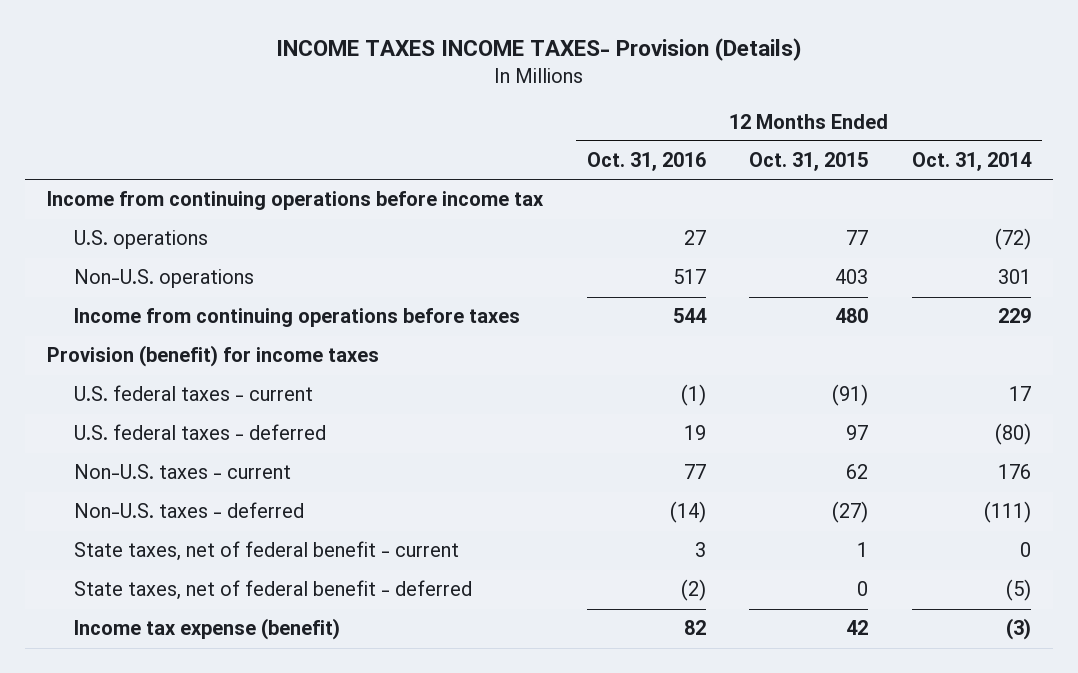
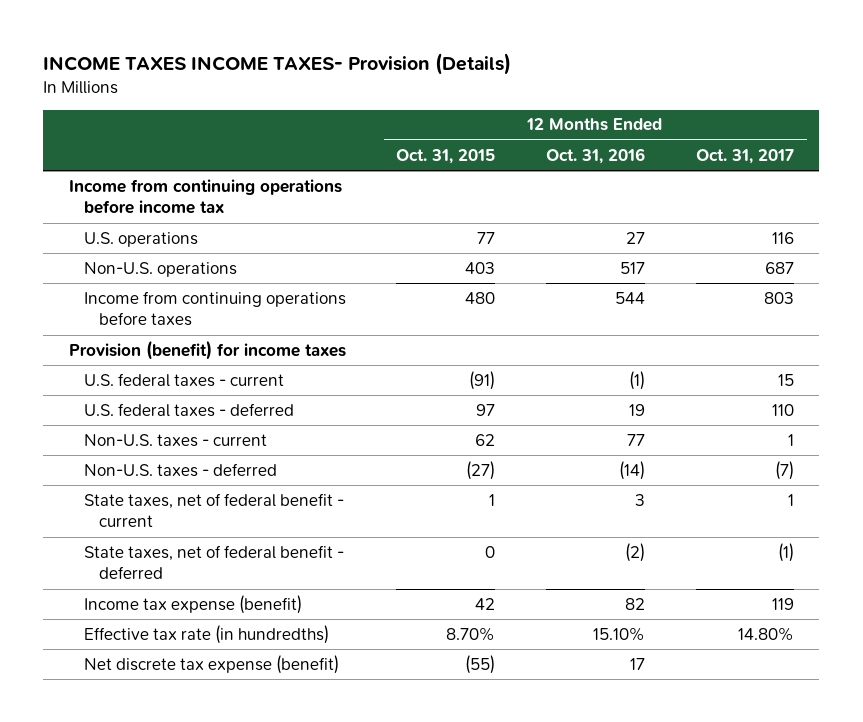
[912,152,1033,172] Oct. 31, 2014 -> none
none -> [695,148,794,164] Oct. 31, 2017
none -> [83,624,329,644] Effective tax rate (in hundredths)
none -> [83,654,339,674] Net discrete tax expense (benefit)

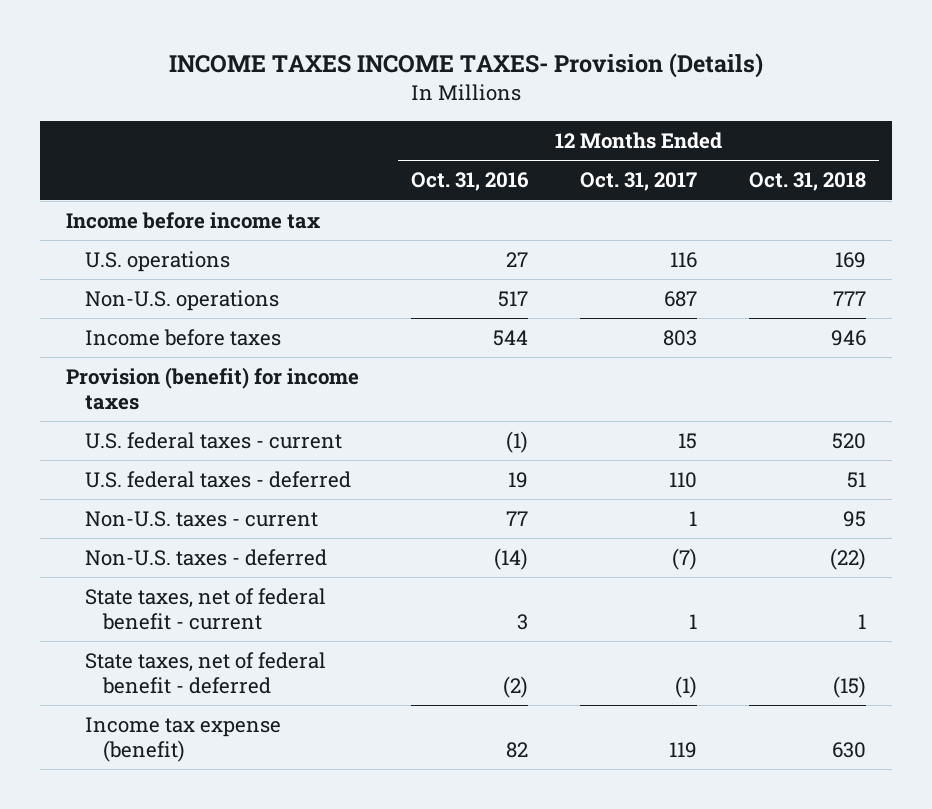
[396,148,496,164] Oct. 31, 2015 -> none
none -> [749,172,867,192] Oct. 31, 2018
[68,178,342,215] Income from continuing operations before income tax -> [66,212,321,230] Income before income tax
[83,290,346,327] Income from continuing operations before taxes -> [84,329,281,347] Income before taxes
[83,624,329,644] Effective tax rate (in hundredths) -> none
[83,654,339,674] Net discrete tax expense (benefit) -> none

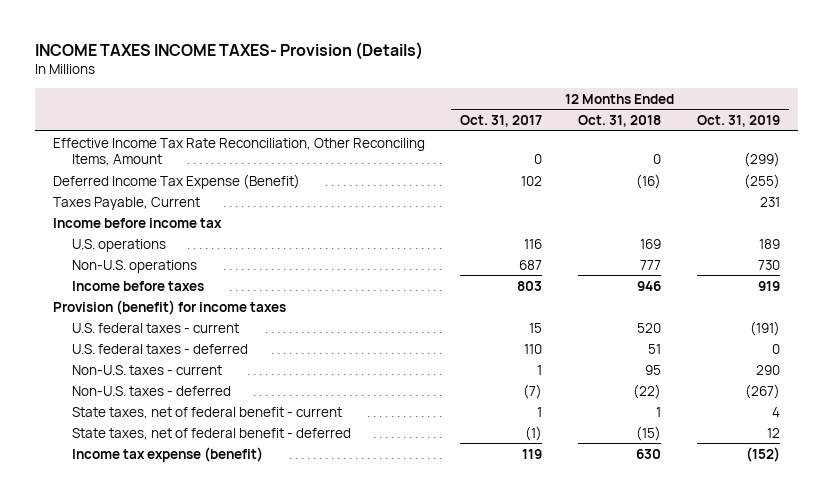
[411,172,530,192] Oct. 31, 2016 -> none
none -> [696,115,780,128] Oct. 31, 2019
none -> [52,137,425,167] Effective Income Tax Rate Reconciliation, Other Reconciling Items, Amount
none -> [52,173,300,189] Deferred Income Tax Expense (Benefit)
none -> [52,196,200,210] Taxes Payable, Current

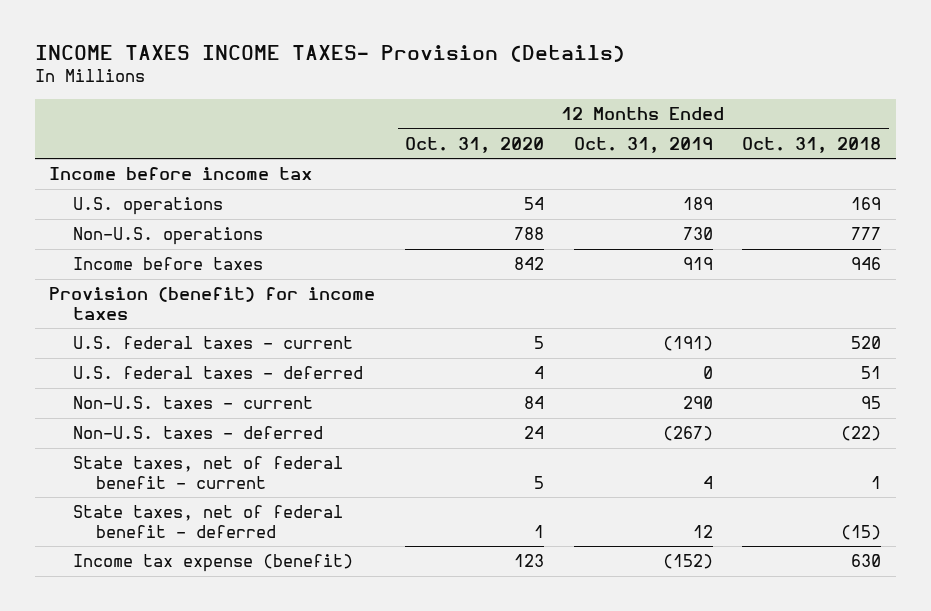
[460,115,543,128] Oct. 31, 2017 -> none
none -> [405,136,545,153] Oct. 31, 2020
[52,137,425,167] Effective Income Tax Rate Reconciliation, Other Reconciling Items, Amount -> none
[52,173,300,189] Deferred Income Tax Expense (Benefit) -> none
[52,196,200,210] Taxes Payable, Current -> none

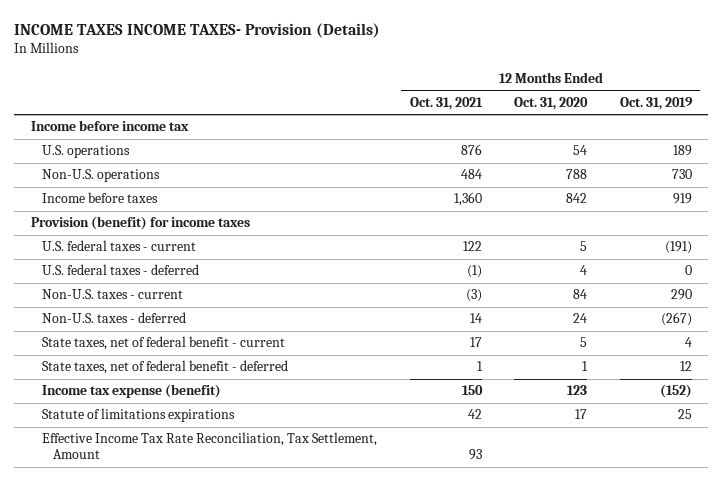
[742,136,882,153] Oct. 31, 2018 -> none
none -> [409,96,483,110] Oct. 31, 2021
none -> [41,408,235,423] Statute of limitations expirations
none -> [41,432,377,460] Effective Income Tax Rate Reconciliation, Tax Settlement, Amount

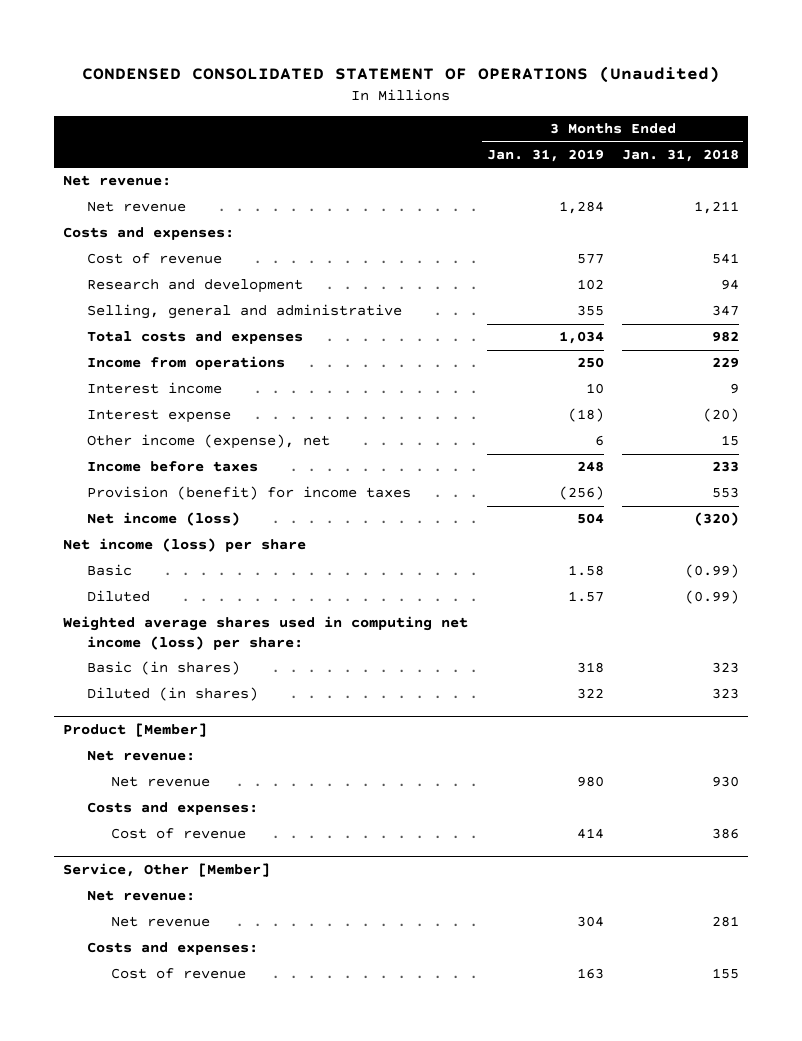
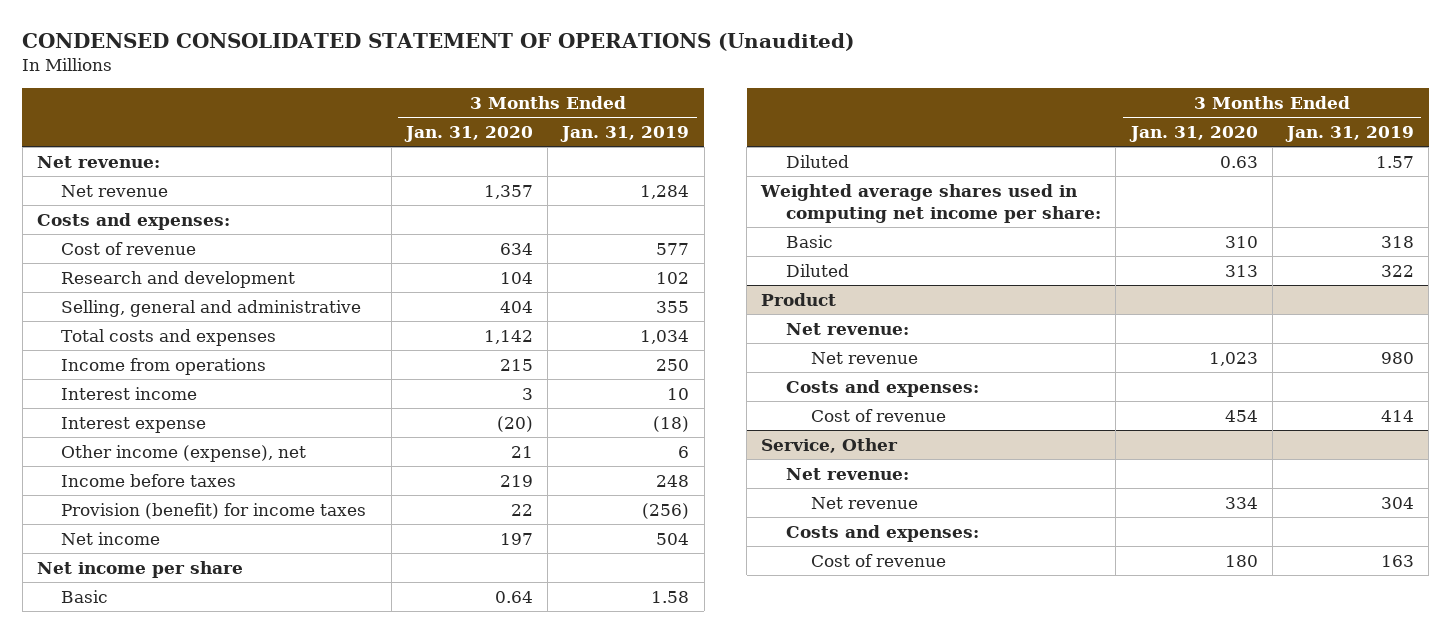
[621,148,739,162] Jan. 31, 2018 -> none
none -> [403,126,533,143] Jan. 31, 2020
[87,512,241,527] Net income (loss) -> [61,531,161,545] Net income
[63,538,307,553] Net income (loss) per share -> [36,560,243,578] Net income per share
[63,616,469,651] Weighted average shares used in computing net income (loss) per share: -> [760,183,1102,223] Weighted average shares used in computing net income per share:
[87,661,241,676] Basic (in shares) -> [786,234,834,248] Basic
[87,687,259,702] Diluted (in shares) -> [786,263,850,277] Diluted
[63,723,208,738] Product [Member] -> [761,292,837,306] Product
[63,863,271,878] Service, Other [Member] -> [761,437,899,453] Service, Other

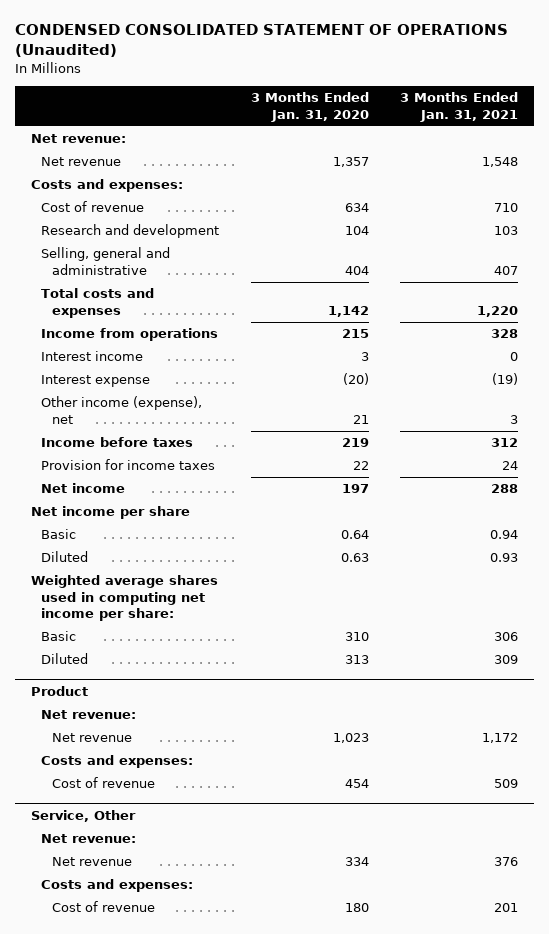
[560,126,690,143] Jan. 31, 2019 -> none
none -> [400,92,519,122] 3 Months Ended Jan. 31, 2021
[61,502,367,519] Provision (benefit) for income taxes -> [41,459,216,471] Provision for income taxes

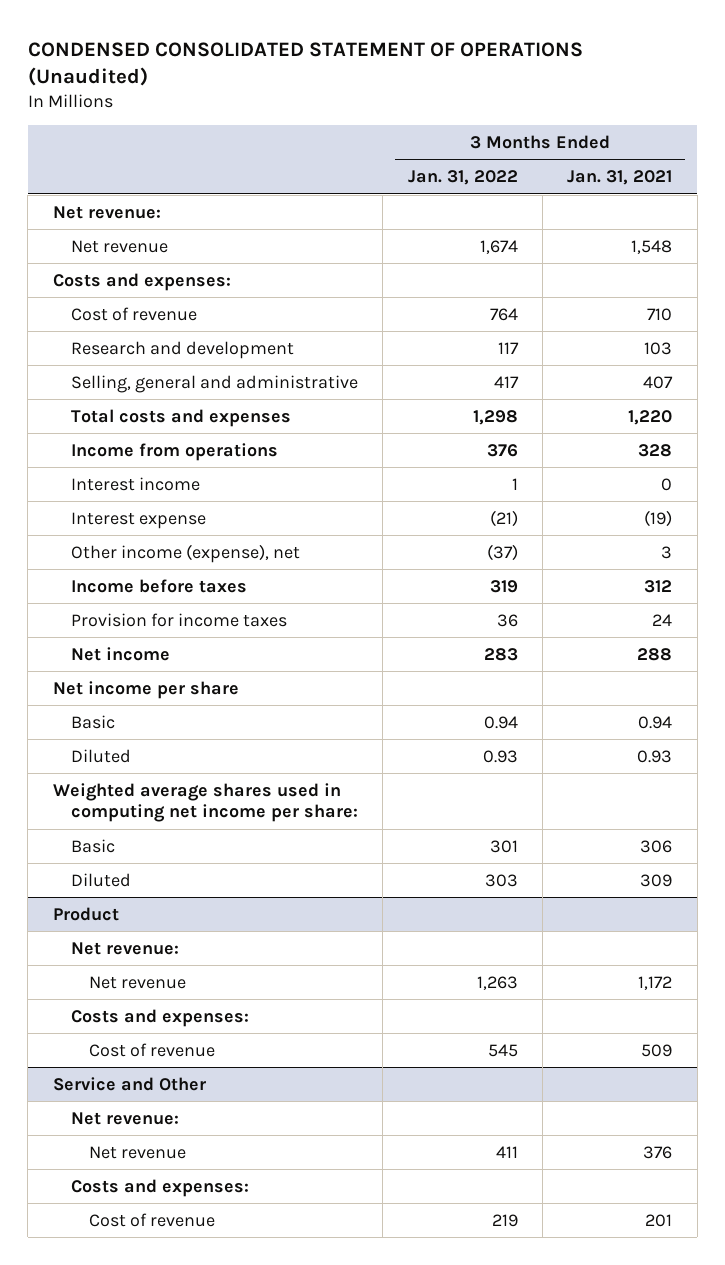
[250,92,369,122] 3 Months Ended Jan. 31, 2020 -> none
none -> [407,170,518,186] Jan. 31, 2022
[30,809,136,822] Service, Other -> [52,1076,206,1091] Service and Other

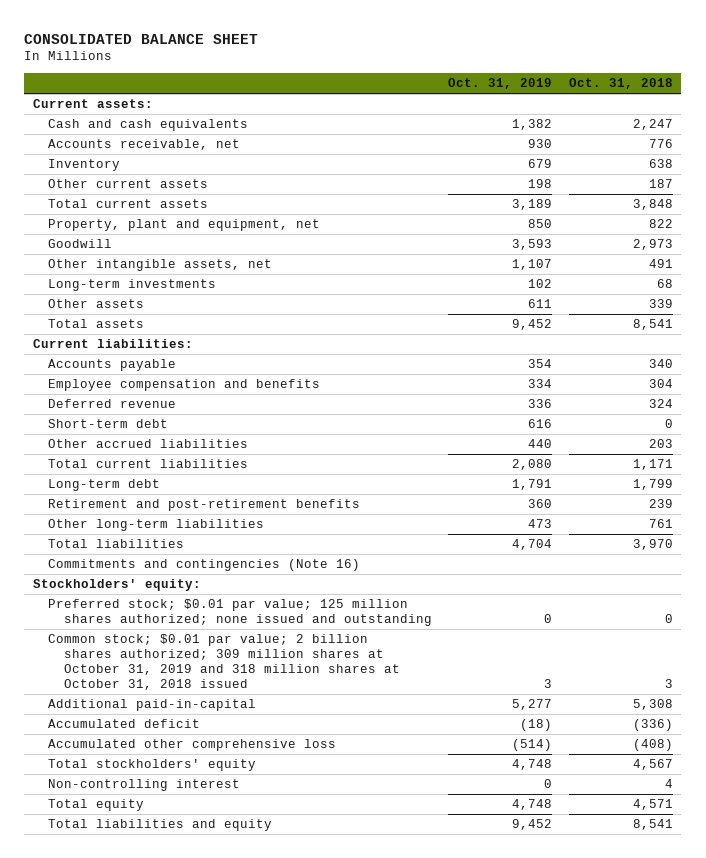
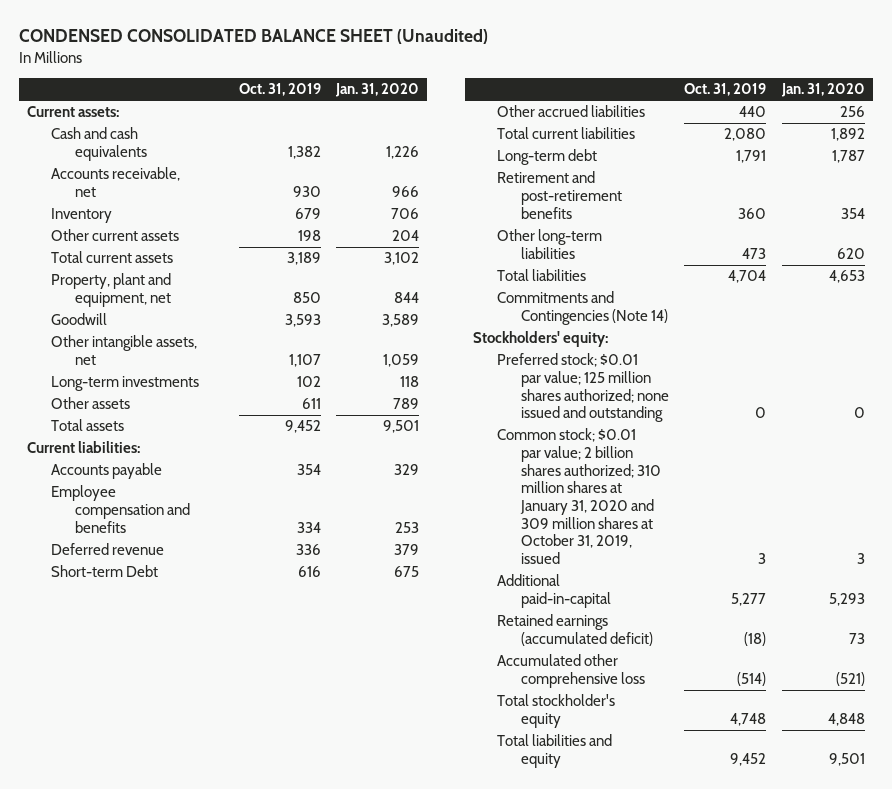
[24,33,259,44] CONSOLIDATED BALANCE SHEET -> [19,29,489,45] CONDENSED CONSOLIDATED BALANCE SHEET (Unaudited)
[568,78,673,90] Oct. 31, 2018 -> none
none -> [335,83,420,98] Jan. 31, 2020
[48,419,169,429] Short-term debt -> [50,565,158,578] Short-term Debt
[48,559,361,572] Commitments and contingencies (Note 16) -> [496,291,668,326] Commitments and Contingencies (Note 14)
[48,634,400,690] Common stock; $0.01 par value; 2 billion shares authorized; 309 million shares at October 31, 2019 and 318 million shares at October 31, 2018 issued -> [496,428,661,564] Common stock; $0.01 par value; 2 billion shares authorized; 310 million shares at January 31, 2020 and 309 million shares at October 31, 2019, issued
[48,719,201,729] Accumulated deficit -> [496,614,653,647] Retained earnings (accumulated deficit)
[48,779,241,792] Non-controlling interest -> none
[48,799,145,812] Total equity -> none
[48,759,257,772] Total stockholders' equity -> [496,694,615,729] Total stockholder's equity

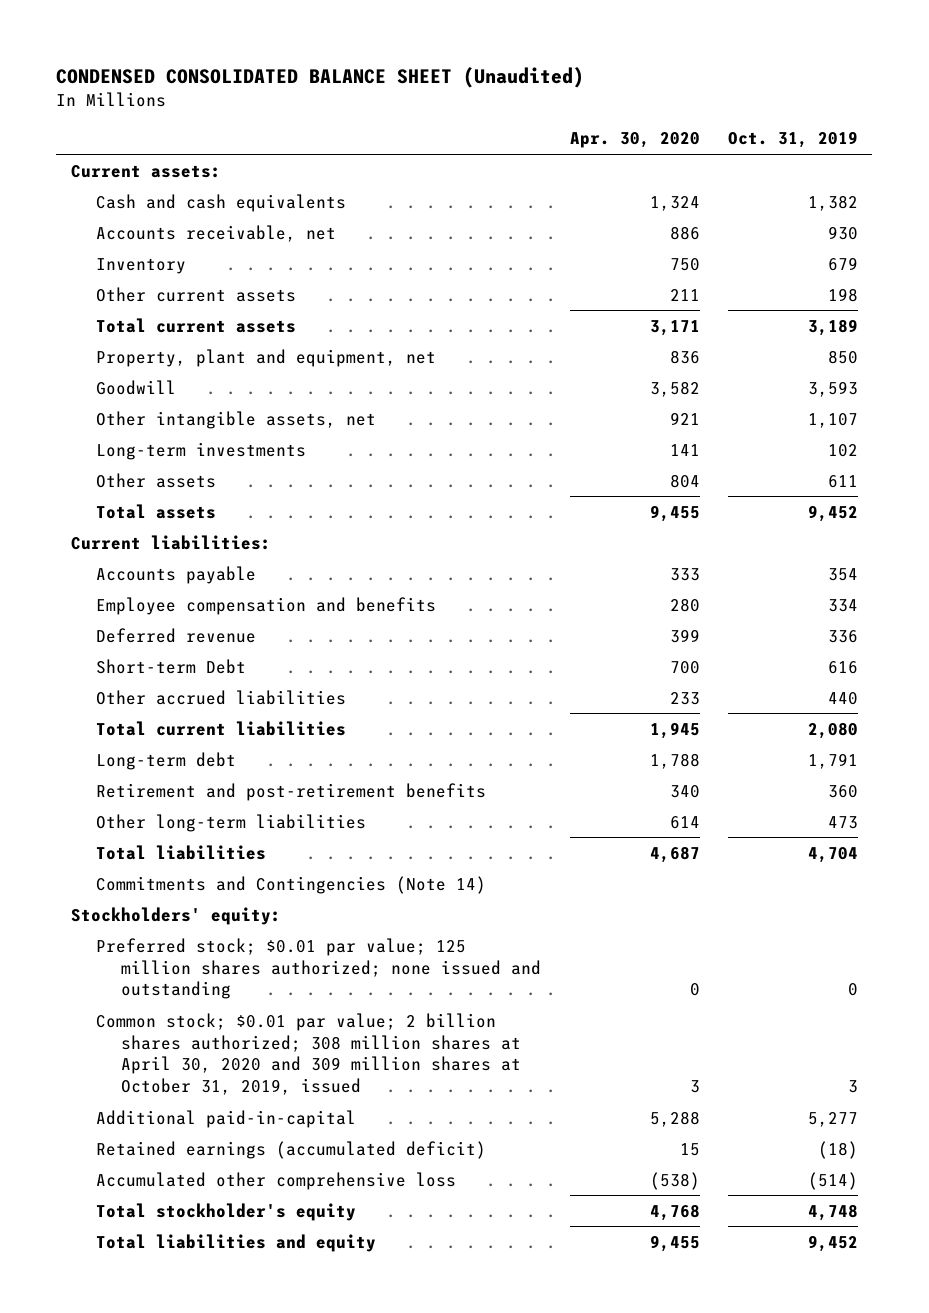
[335,83,420,98] Jan. 31, 2020 -> none
none -> [569,132,700,149] Apr. 30, 2020
[496,428,661,564] Common stock; $0.01 par value; 2 billion shares authorized; 310 million shares at January 31, 2020 and 309 million shares at October 31, 2019, issued -> [95,1012,522,1096] Common stock; $0.01 par value; 2 billion shares authorized; 308 million shares at April 30, 2020 and 309 million shares at October 31, 2019, issued

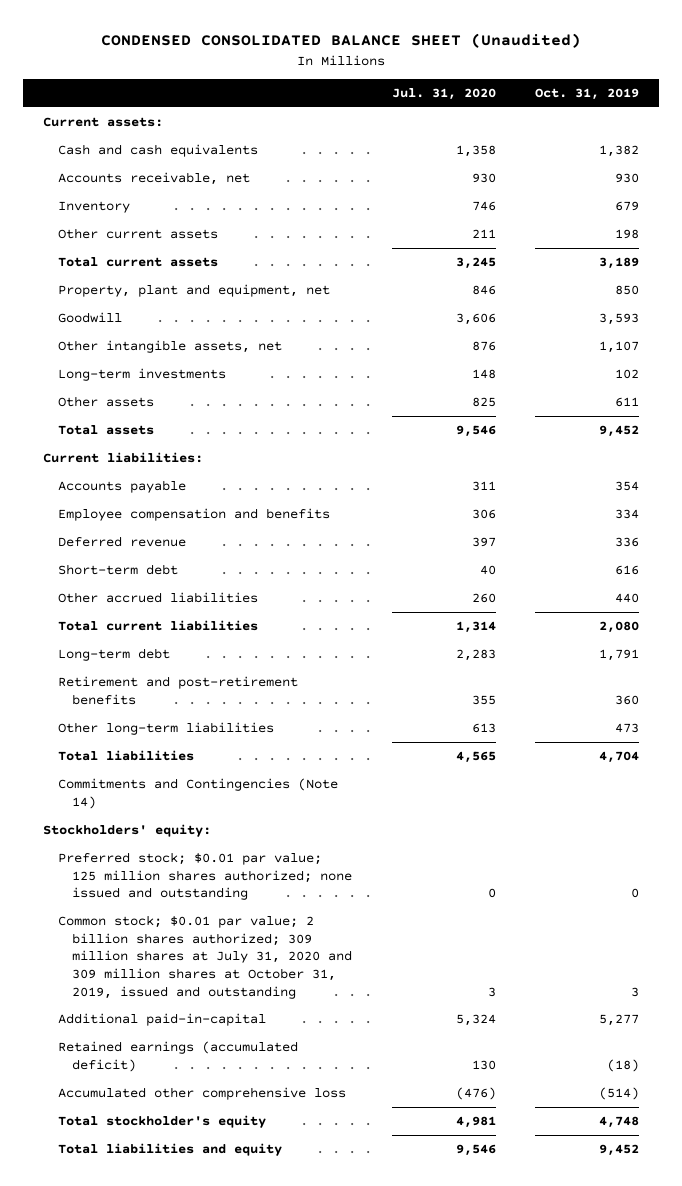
[569,132,700,149] Apr. 30, 2020 -> none
none -> [391,87,496,100] Jul. 31, 2020
[95,658,246,674] Short-term Debt -> [57,564,178,576] Short-term debt
[95,1012,522,1096] Common stock; $0.01 par value; 2 billion shares authorized; 308 million shares at April 30, 2020 and 309 million shares at October 31, 2019, issued -> [57,915,353,999] Common stock; $0.01 par value; 2 billion shares authorized; 309 million shares at July 31, 2020 and 309 million shares at October 31, 2019, issued and outstanding

